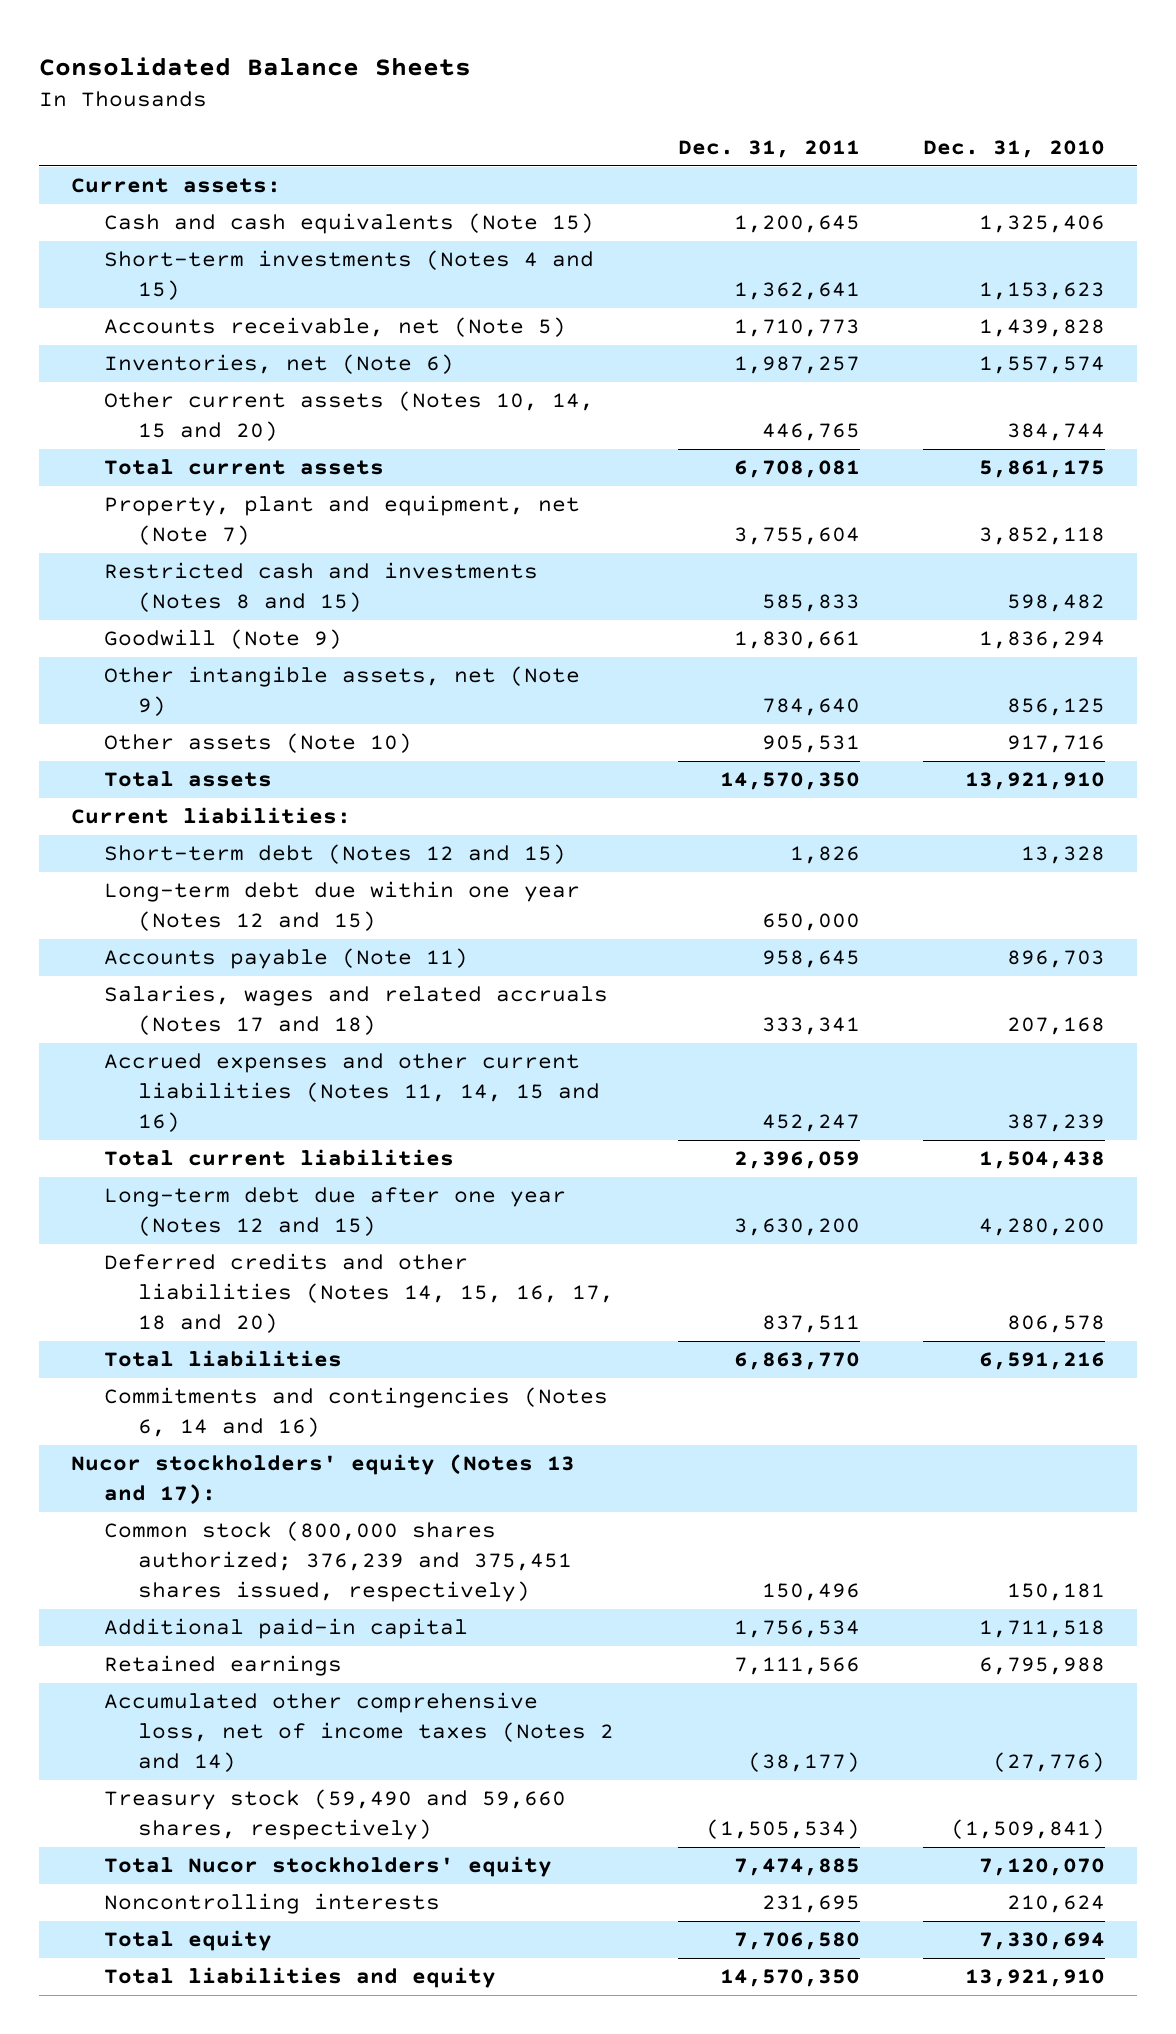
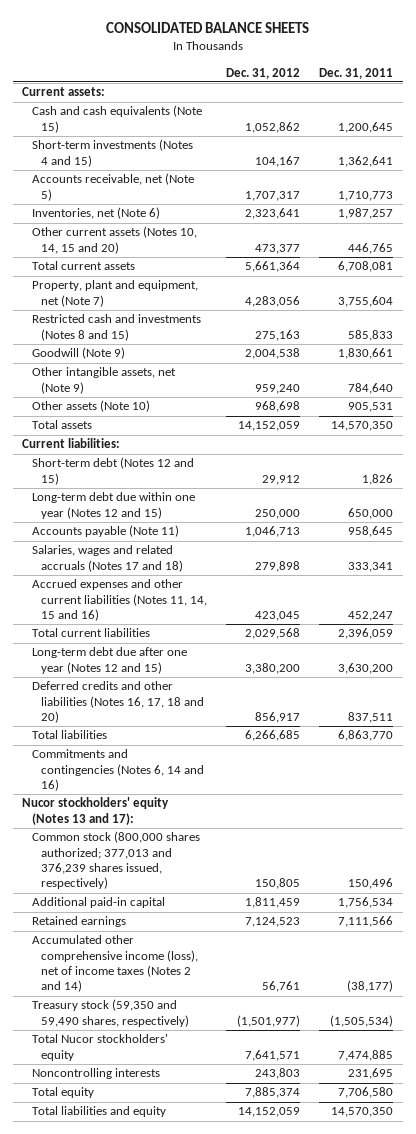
[39,56,472,76] Consolidated Balance Sheets -> [105,21,309,33] CONSOLIDATED BALANCE SHEETS
[923,139,1106,158] Dec. 31, 2010 -> none
none -> [226,67,301,79] Dec. 31, 2012
[104,1253,614,1333] Deferred credits and other liabilities (Notes 14, 15, 16, 17, 18 and 20) -> [31,681,205,724] Deferred credits and other liabilities (Notes 16, 17, 18 and 20)
[104,1521,572,1602] Common stock (800,000 shares authorized; 376,239 and 375,451 shares issued, respectively) -> [31,831,200,890] Common stock (800,000 shares authorized; 377,013 and 376,239 shares issued, respectively)
[104,1692,614,1772] Accumulated other comprehensive loss, net of income taxes (Notes 2 and 14) -> [31,935,199,993] Accumulated other comprehensive income (loss), net of income taxes (Notes 2 and 14)
[104,1789,567,1841] Treasury stock (59,490 and 59,660 shares, respectively) -> [31,999,190,1027] Treasury stock (59,350 and 59,490 shares, respectively)

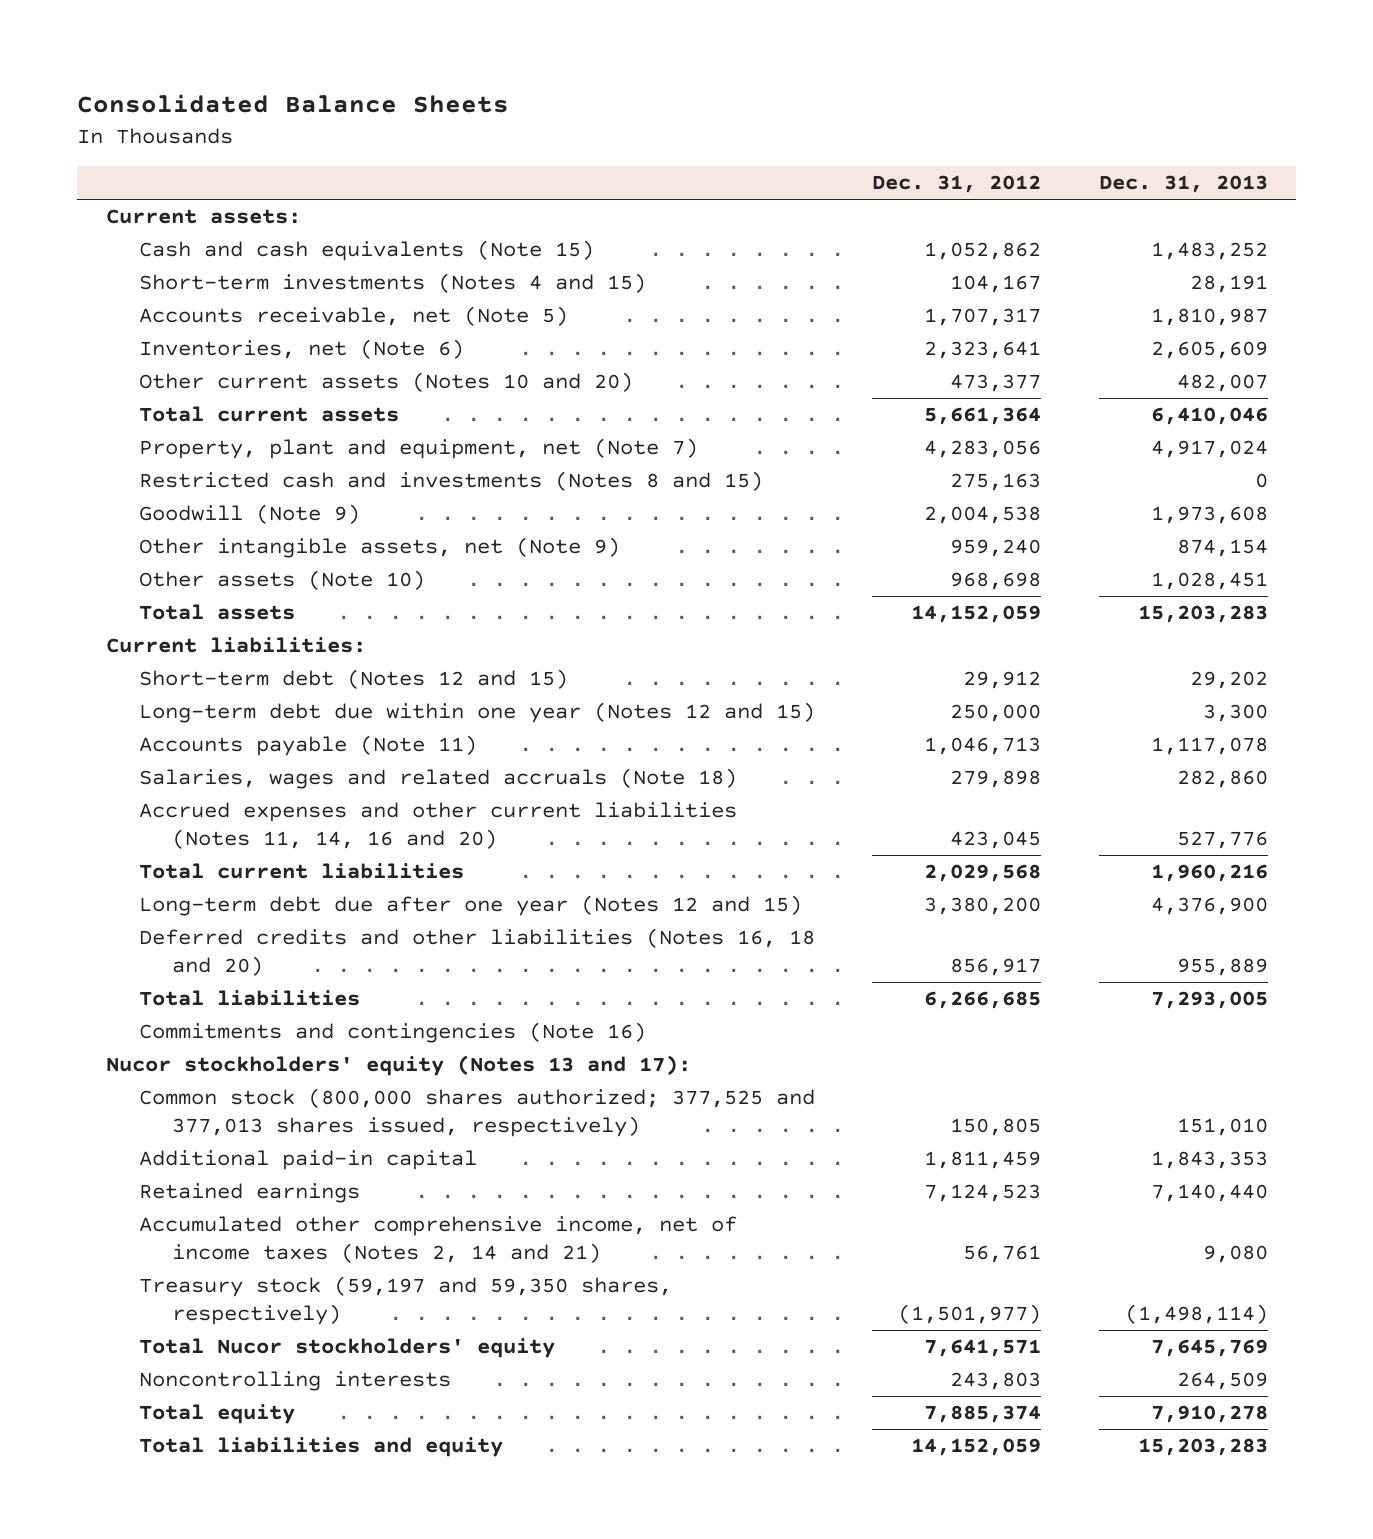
[105,21,309,33] CONSOLIDATED BALANCE SHEETS -> [77,94,510,114] Consolidated Balance Sheets
[319,67,394,79] Dec. 31, 2011 -> none
none -> [1098,175,1268,194] Dec. 31, 2013
[31,226,197,254] Other current assets (Notes 10, 14, 15 and 20) -> [138,372,633,393] Other current assets (Notes 10 and 20)
[31,545,184,572] Salaries, wages and related accruals (Notes 17 and 18) -> [138,768,737,790] Salaries, wages and related accruals (Note 18)
[31,579,208,622] Accrued expenses and other current liabilities (Notes 11, 14, 15 and 16) -> [138,802,737,850] Accrued expenses and other current liabilities (Notes 11, 14, 16 and 20)
[31,681,205,724] Deferred credits and other liabilities (Notes 16, 17, 18 and 20) -> [138,928,815,977] Deferred credits and other liabilities (Notes 16, 18 and 20)
[31,749,205,792] Commitments and contingencies (Notes 6, 14 and 16) -> [138,1022,646,1044] Commitments and contingencies (Note 16)
[31,831,200,890] Common stock (800,000 shares authorized; 377,013 and 376,239 shares issued, respectively) -> [138,1088,815,1138] Common stock (800,000 shares authorized; 377,525 and 377,013 shares issued, respectively)
[31,935,199,993] Accumulated other comprehensive income (loss), net of income taxes (Notes 2 and 14) -> [138,1216,737,1264] Accumulated other comprehensive income, net of income taxes (Notes 2, 14 and 21)
[31,999,190,1027] Treasury stock (59,350 and 59,490 shares, respectively) -> [138,1276,672,1326] Treasury stock (59,197 and 59,350 shares, respectively)

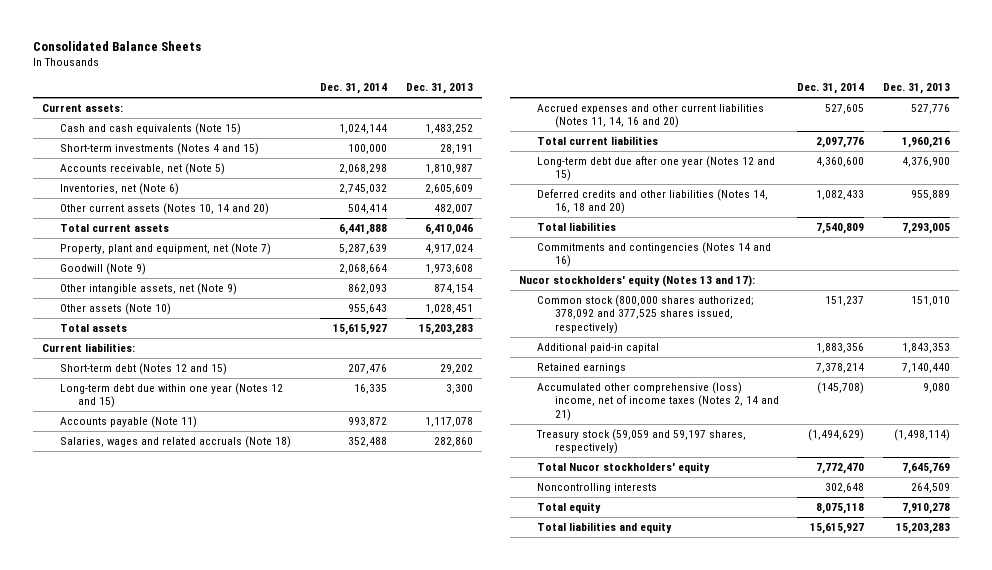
[872,175,1042,194] Dec. 31, 2012 -> none
none -> [320,83,388,95] Dec. 31, 2014
[138,372,633,393] Other current assets (Notes 10 and 20) -> [60,202,270,215] Other current assets (Notes 10, 14 and 20)
[138,471,763,492] Restricted cash and investments (Notes 8 and 15) -> none
[138,928,815,977] Deferred credits and other liabilities (Notes 16, 18 and 20) -> [537,188,769,215] Deferred credits and other liabilities (Notes 14, 16, 18 and 20)
[138,1022,646,1044] Commitments and contingencies (Note 16) -> [537,241,772,268] Commitments and contingencies (Notes 14 and 16)
[138,1088,815,1138] Common stock (800,000 shares authorized; 377,525 and 377,013 shares issued, respectively) -> [537,294,755,334] Common stock (800,000 shares authorized; 378,092 and 377,525 shares issued, respectively)
[138,1216,737,1264] Accumulated other comprehensive income, net of income taxes (Notes 2, 14 and 21) -> [537,381,780,421] Accumulated other comprehensive (loss) income, net of income taxes (Notes 2, 14 and 21)
[138,1276,672,1326] Treasury stock (59,197 and 59,350 shares, respectively) -> [536,428,747,455] Treasury stock (59,059 and 59,197 shares, respectively)

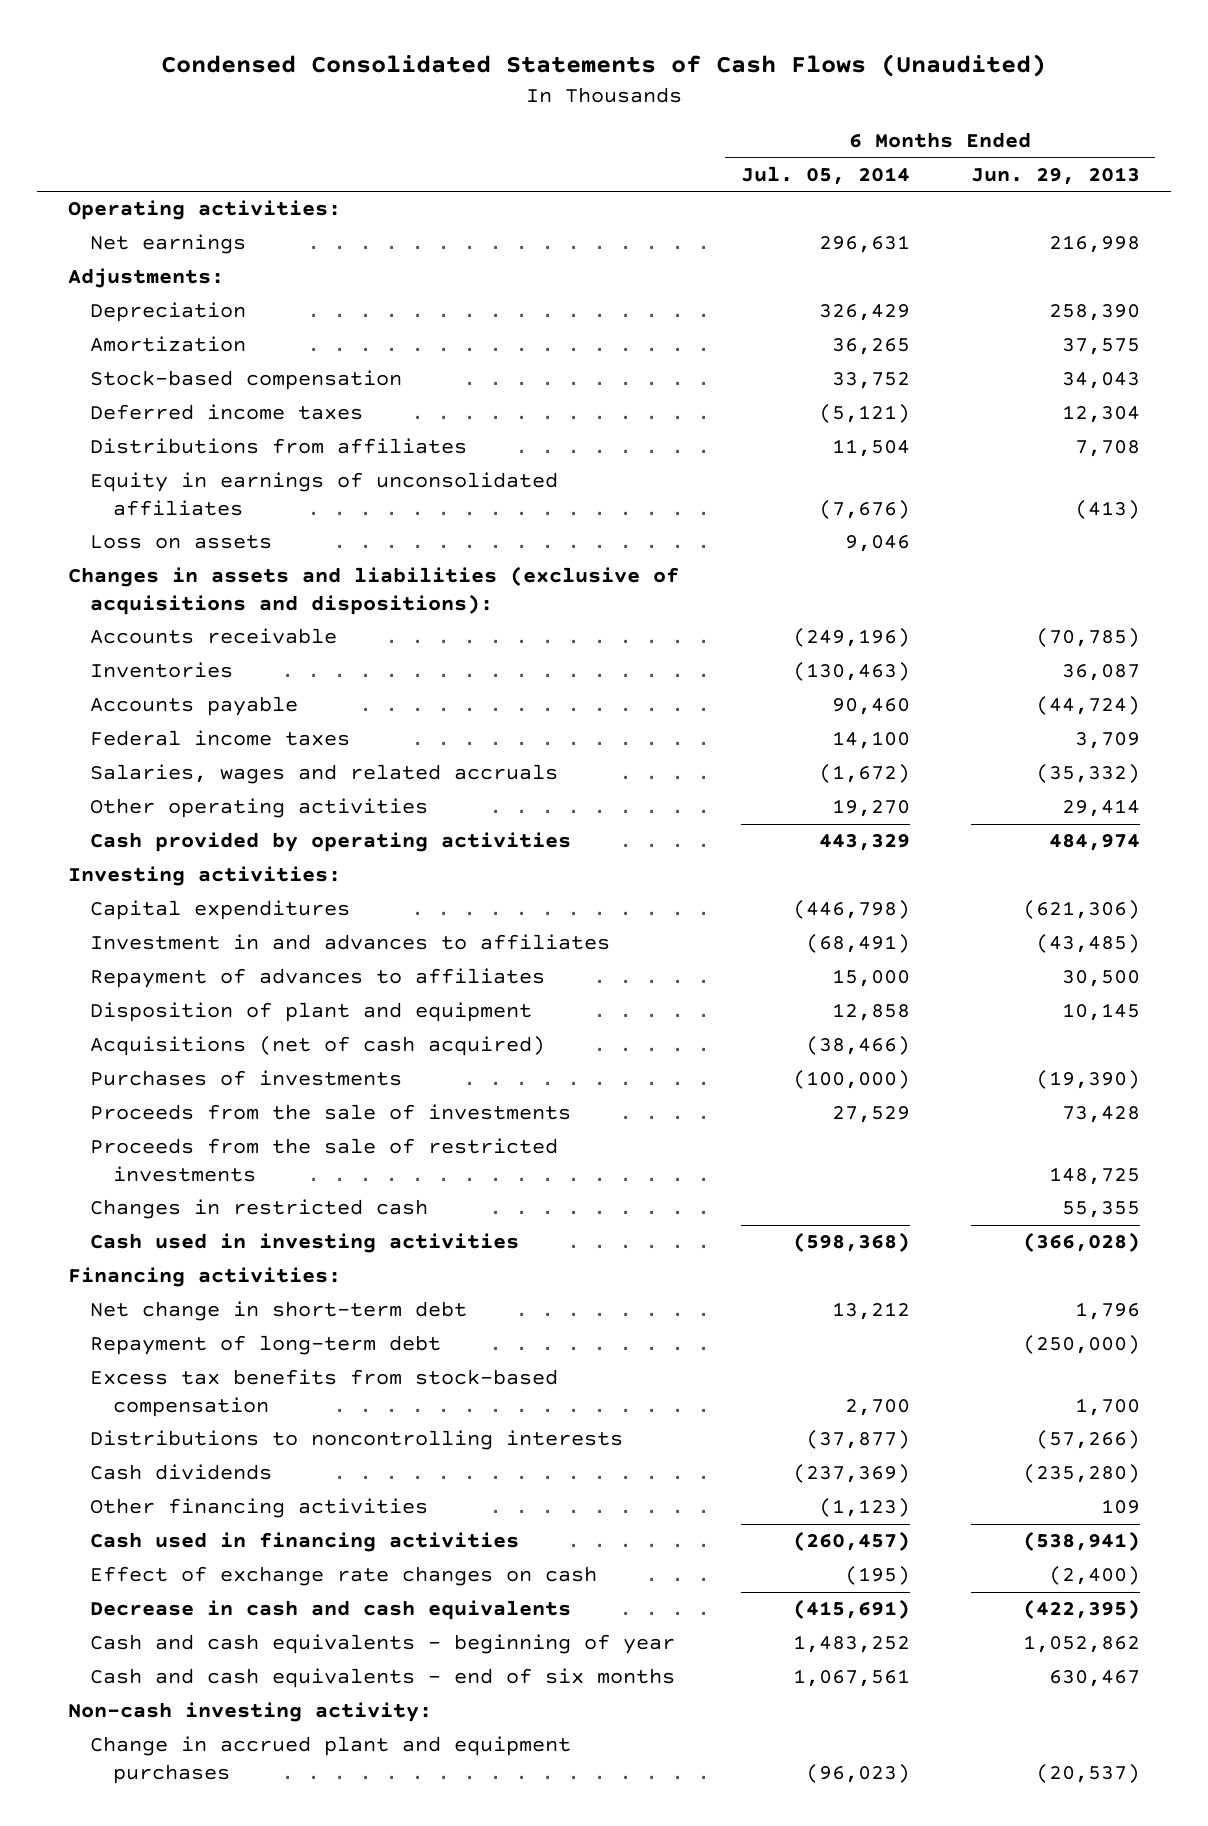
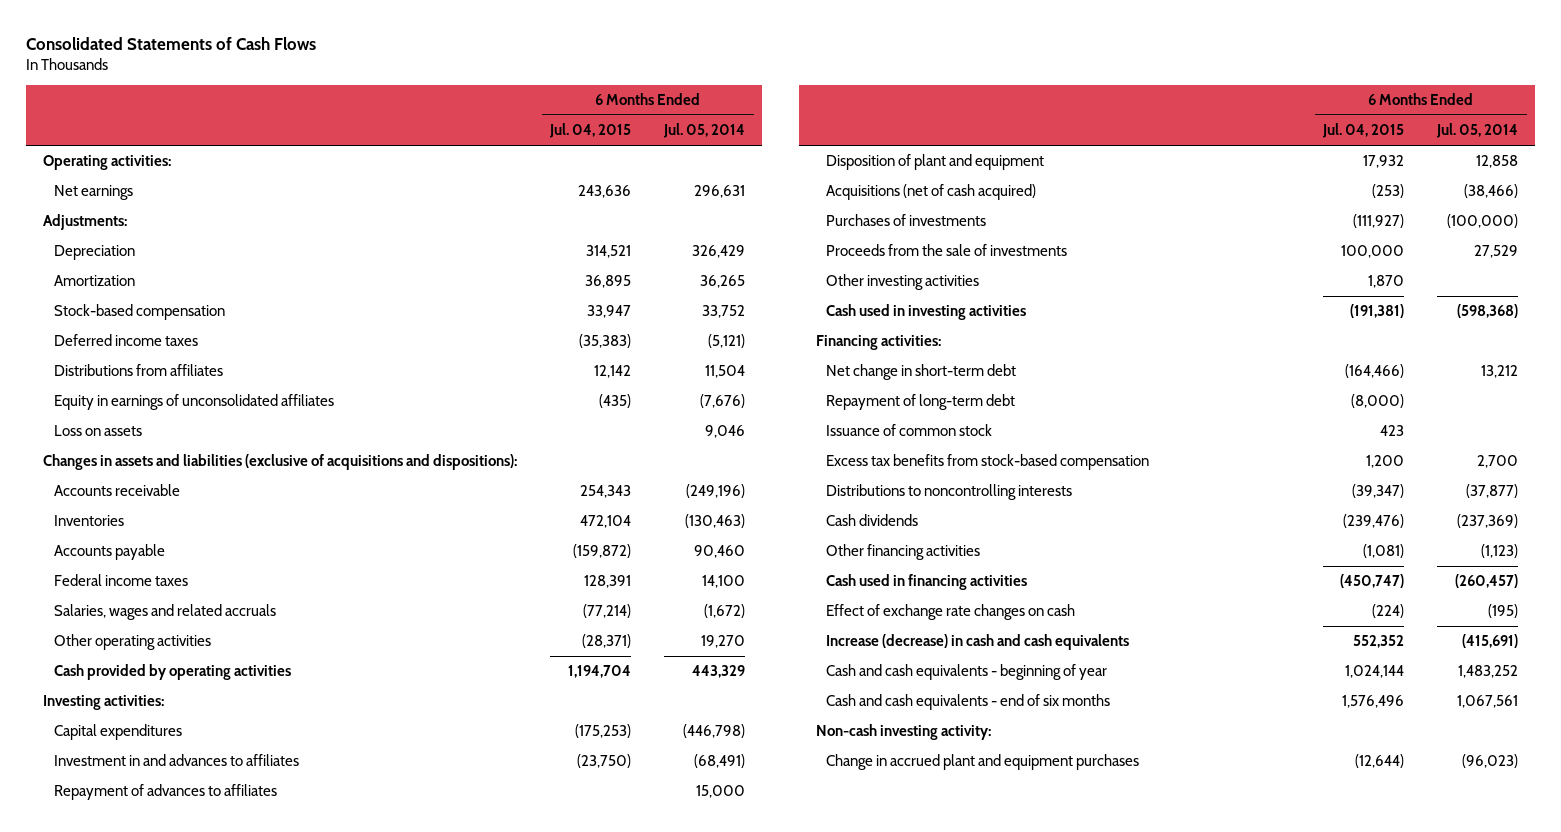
[161,53,1047,77] Condensed Consolidated Statements of Cash Flows (Unaudited) -> [26,36,317,50] Consolidated Statements of Cash Flows
[971,166,1141,185] Jun. 29, 2013 -> none
none -> [549,123,632,139] Jul. 04, 2015
[90,1138,559,1182] Proceeds from the sale of restricted investments -> none
[90,1199,429,1220] Changes in restricted cash -> none
none -> [826,274,980,291] Other investing activities
none -> [826,424,993,437] Issuance of common stock
[90,1600,572,1621] Decrease in cash and cash equivalents -> [826,634,1130,651] Increase (decrease) in cash and cash equivalents

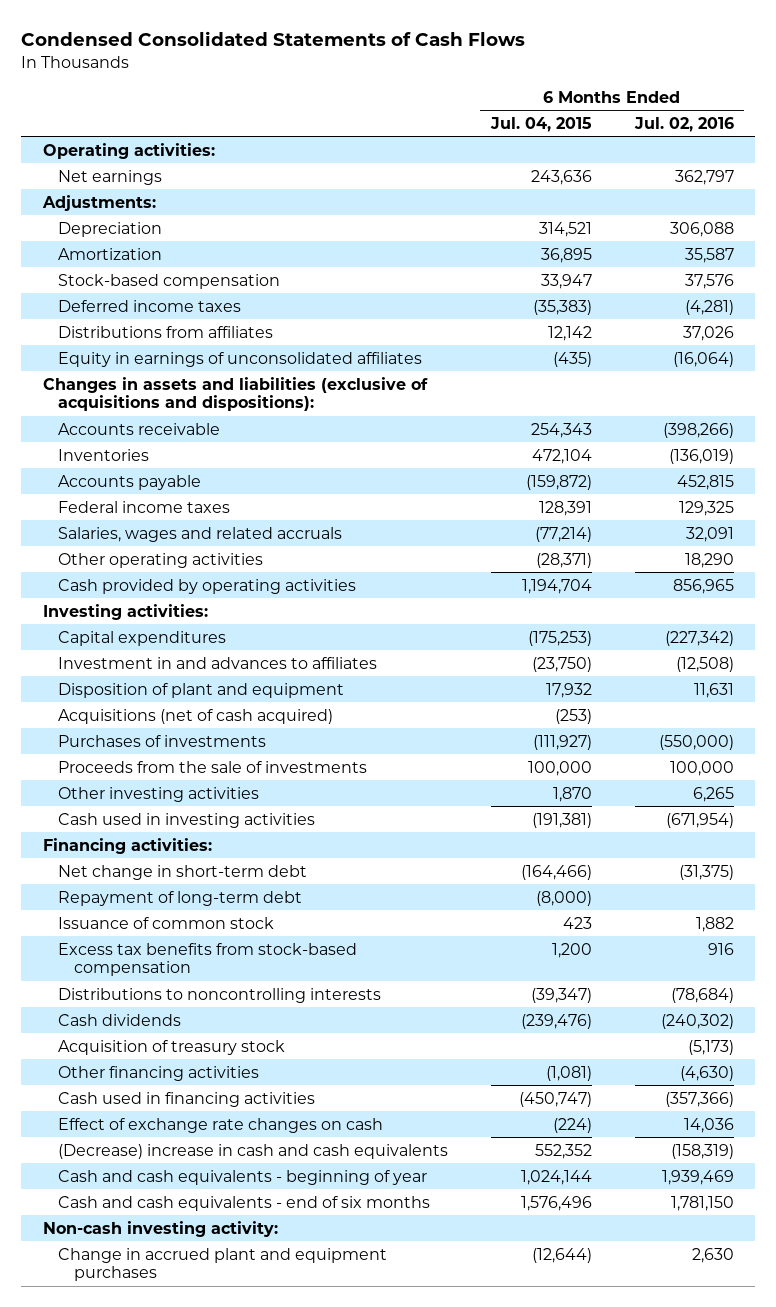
[26,36,317,50] Consolidated Statements of Cash Flows -> [21,31,526,47] Condensed Consolidated Statements of Cash Flows
[663,123,746,139] Jul. 05, 2014 -> none
none -> [633,116,734,132] Jul. 02, 2016
[53,425,142,437] Loss on assets -> none
[53,784,277,801] Repayment of advances to affiliates -> none
none -> [58,1039,286,1055] Acquisition of treasury stock
[826,634,1130,651] Increase (decrease) in cash and cash equivalents -> [58,1143,449,1159] (Decrease) increase in cash and cash equivalents

